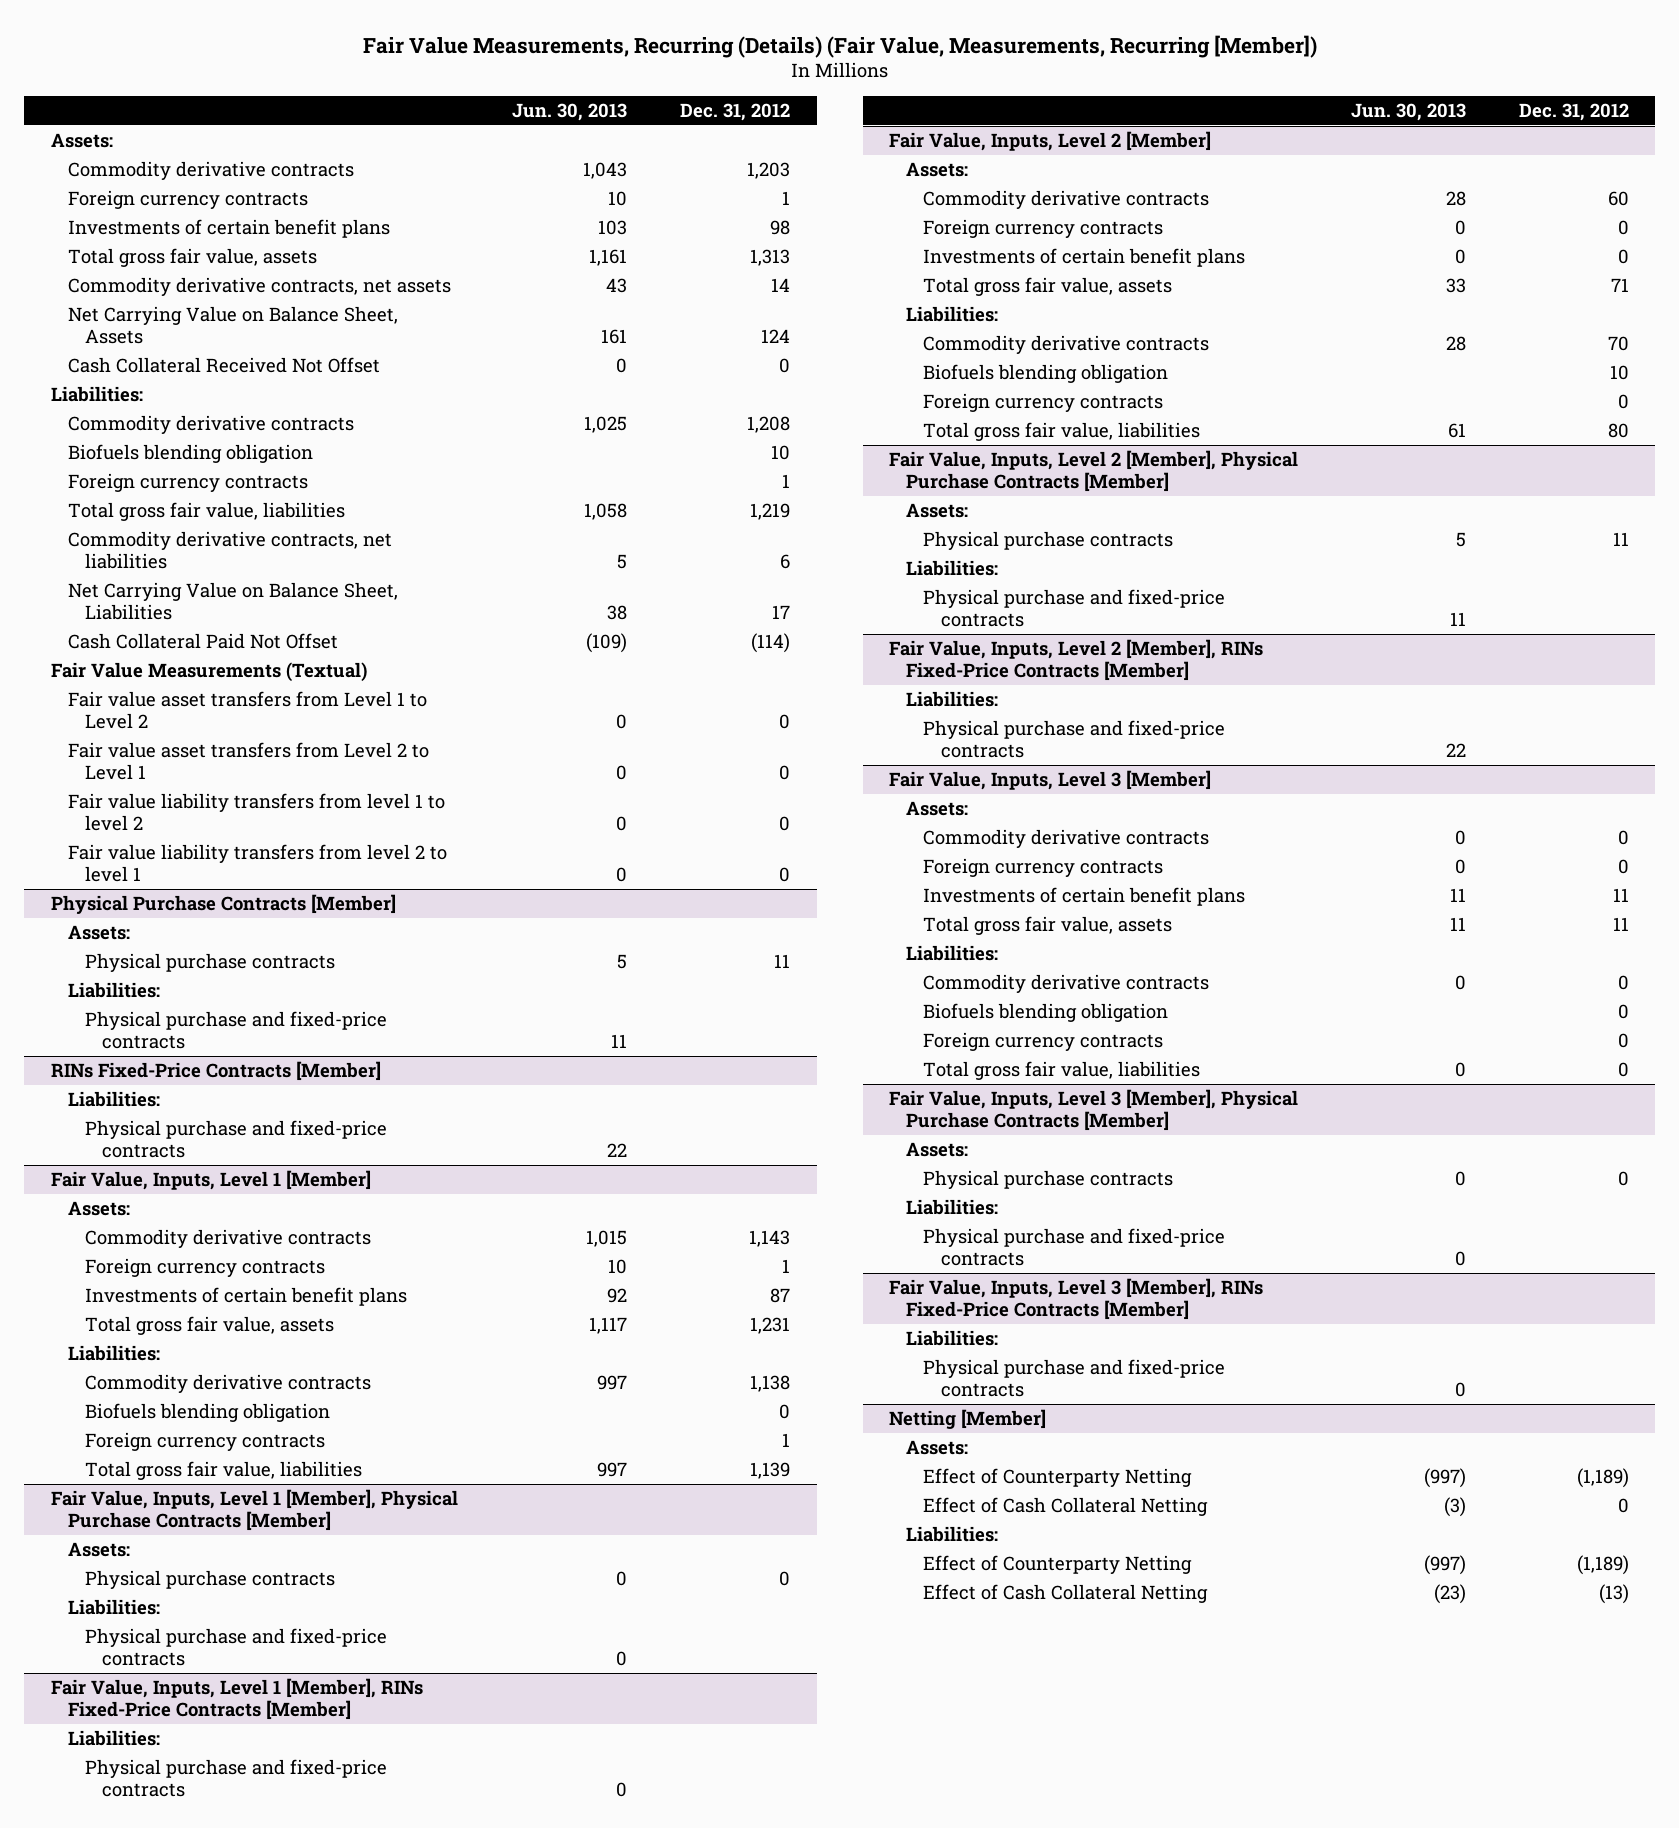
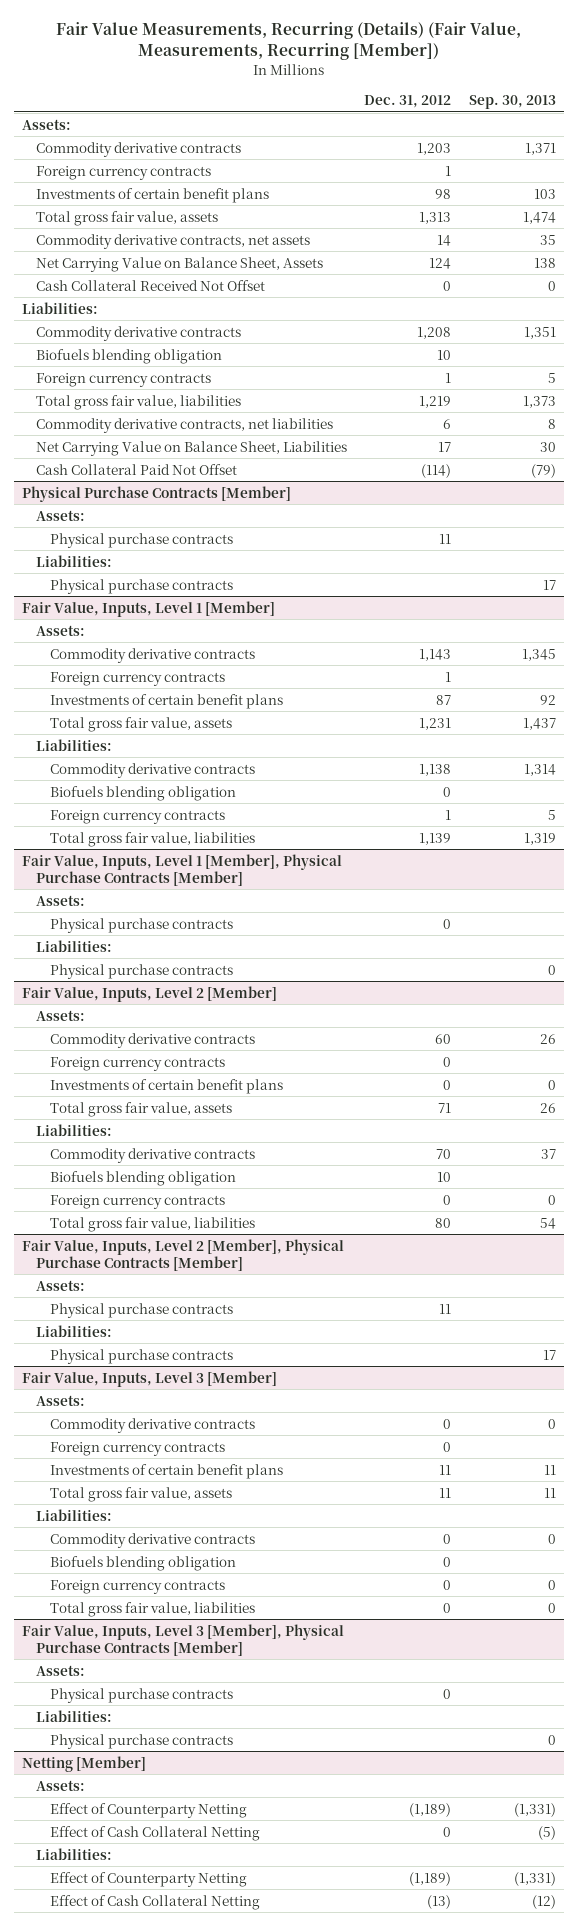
[512,102,628,121] Jun. 30, 2013 -> none
none -> [468,95,556,110] Sep. 30, 2013
[50,662,367,683] Fair Value Measurements (Textual) -> none
[67,691,427,729] Fair value asset transfers from Level 1 to Level 2 -> none
[67,742,429,780] Fair value asset transfers from Level 2 to Level 1 -> none
[67,793,445,831] Fair value liability transfers from level 1 to level 2 -> none
[67,844,447,882] Fair value liability transfers from level 2 to level 1 -> none
[50,1061,381,1082] RINs Fixed-Price Contracts [Member] -> none
[67,1091,160,1108] Liabilities: -> none
[85,1120,388,1158] Physical purchase and fixed-price contracts -> none
[85,1011,388,1049] Physical purchase and fixed-price contracts -> [49,578,233,594] Physical purchase contracts
[50,1678,423,1720] Fair Value, Inputs, Level 1 [Member], RINs Fixed-Price Contracts [Member] -> none
[67,1730,160,1747] Liabilities: -> none
[85,1759,388,1797] Physical purchase and fixed-price contracts -> none
[85,1628,388,1666] Physical purchase and fixed-price contracts -> [49,963,233,979] Physical purchase contracts
[888,639,1263,681] Fair Value, Inputs, Level 2 [Member], RINs Fixed-Price Contracts [Member] -> none
[906,691,999,708] Liabilities: -> none
[923,720,1226,758] Physical purchase and fixed-price contracts -> none
[923,589,1226,627] Physical purchase and fixed-price contracts -> [49,1348,233,1364] Physical purchase contracts
[888,1278,1263,1320] Fair Value, Inputs, Level 3 [Member], RINs Fixed-Price Contracts [Member] -> none
[906,1330,999,1347] Liabilities: -> none
[923,1359,1226,1397] Physical purchase and fixed-price contracts -> none
[923,1228,1226,1266] Physical purchase and fixed-price contracts -> [49,1733,233,1749] Physical purchase contracts

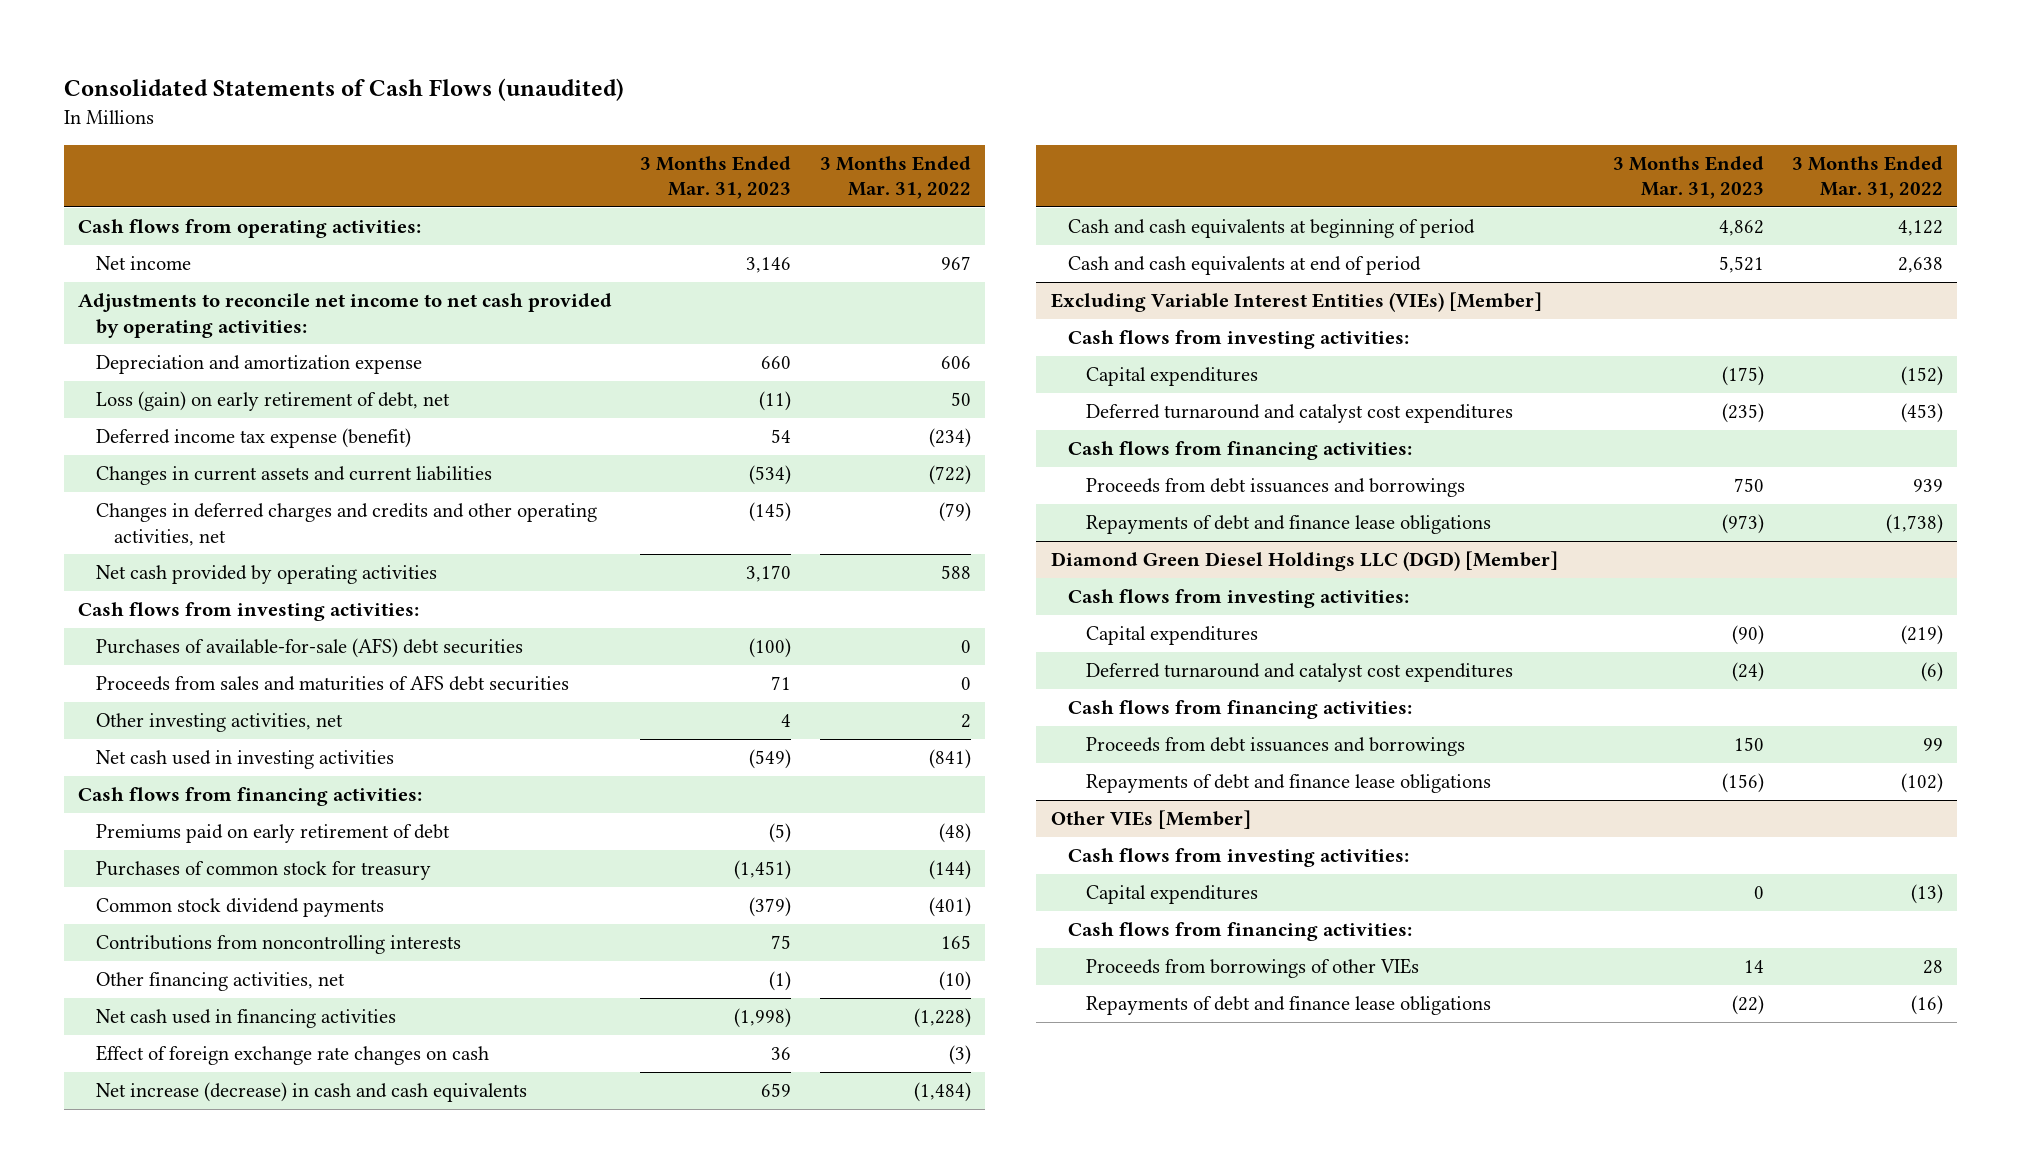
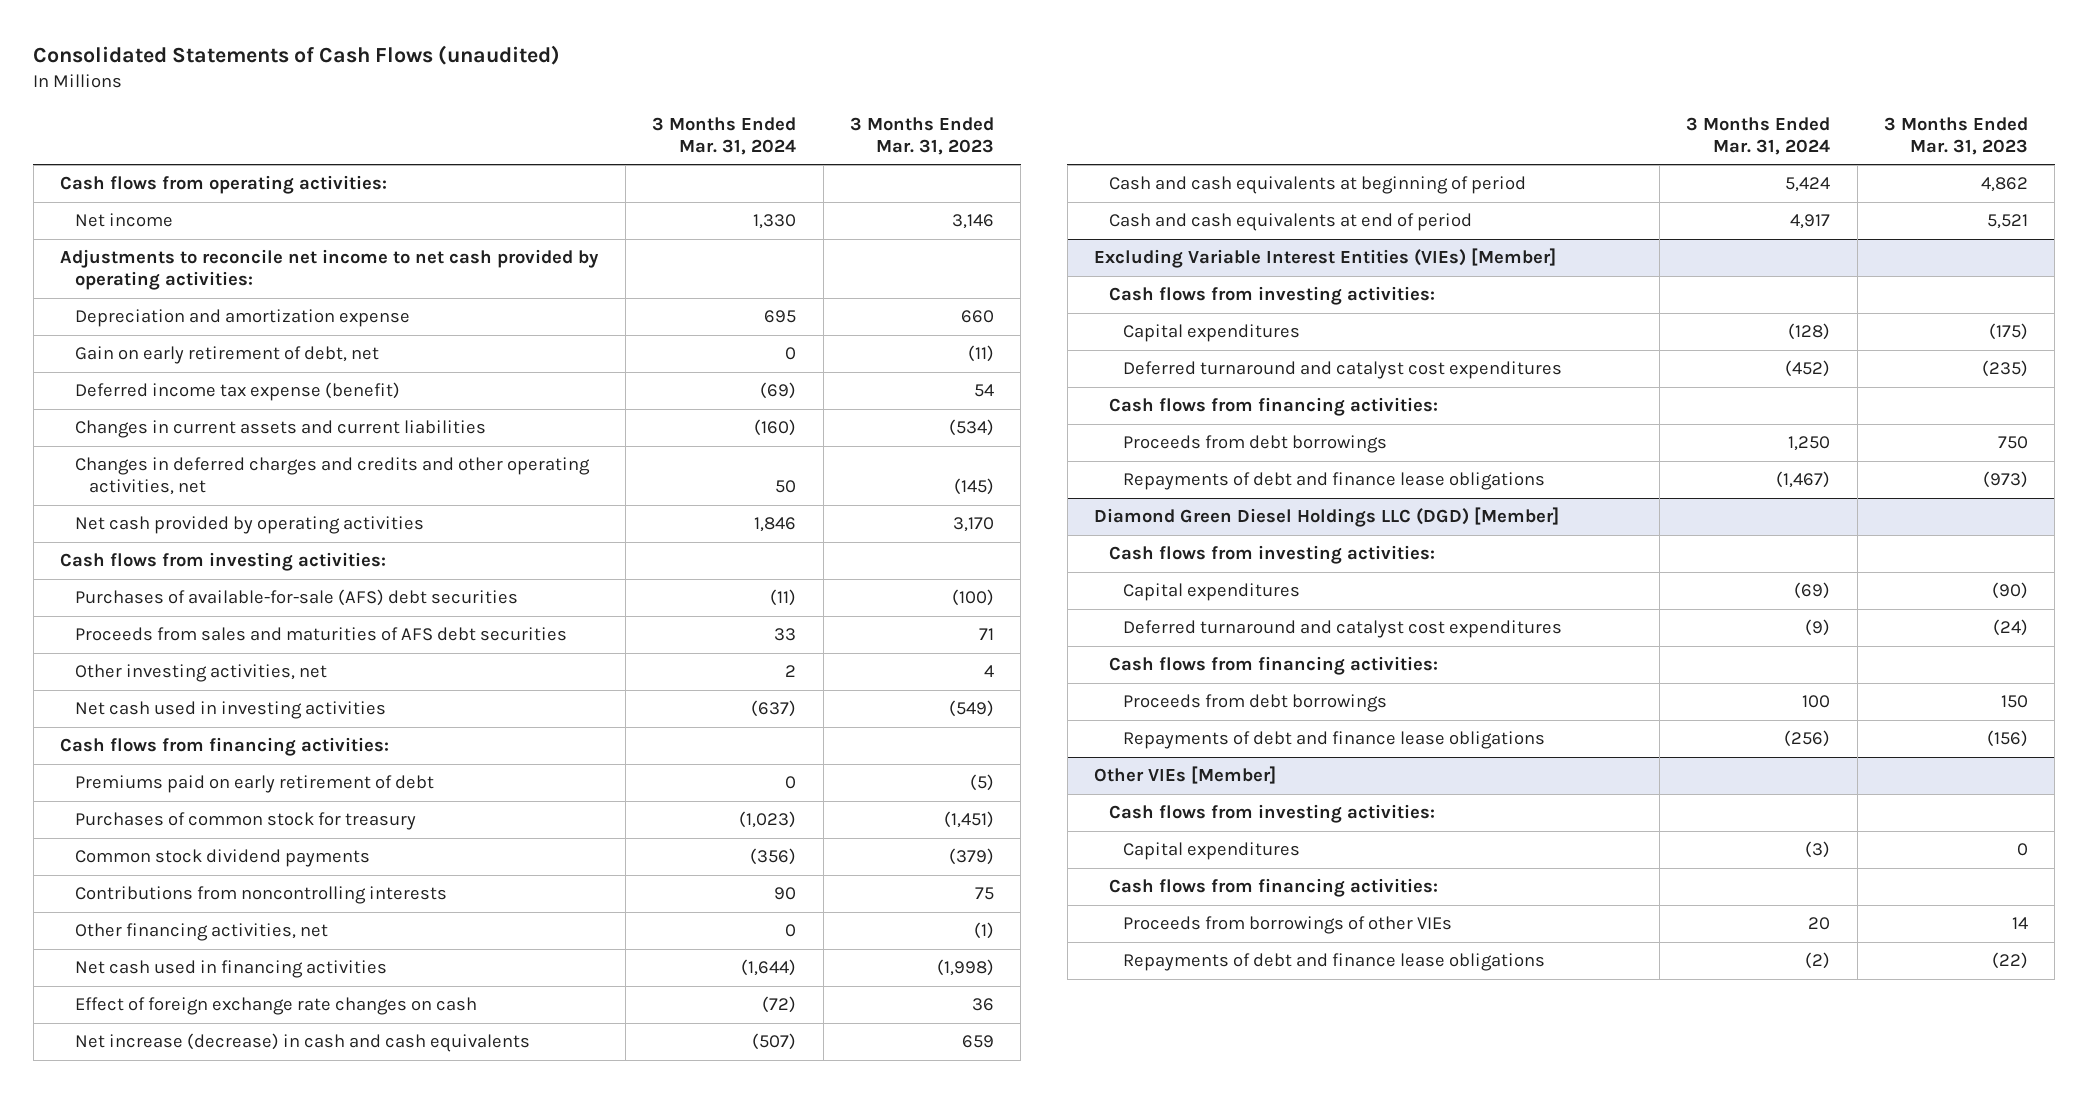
[819,155,971,200] 3 Months Ended Mar. 31, 2022 -> none
none -> [652,116,797,155] 3 Months Ended Mar. 31, 2024
[96,390,451,411] Loss (gain) on early retirement of debt, net -> [74,346,379,365] Gain on early retirement of debt, net
[1086,477,1466,497] Proceeds from debt issuances and borrowings -> [1122,435,1387,454] Proceeds from debt borrowings
[1086,736,1466,756] Proceeds from debt issuances and borrowings -> [1122,694,1387,713] Proceeds from debt borrowings

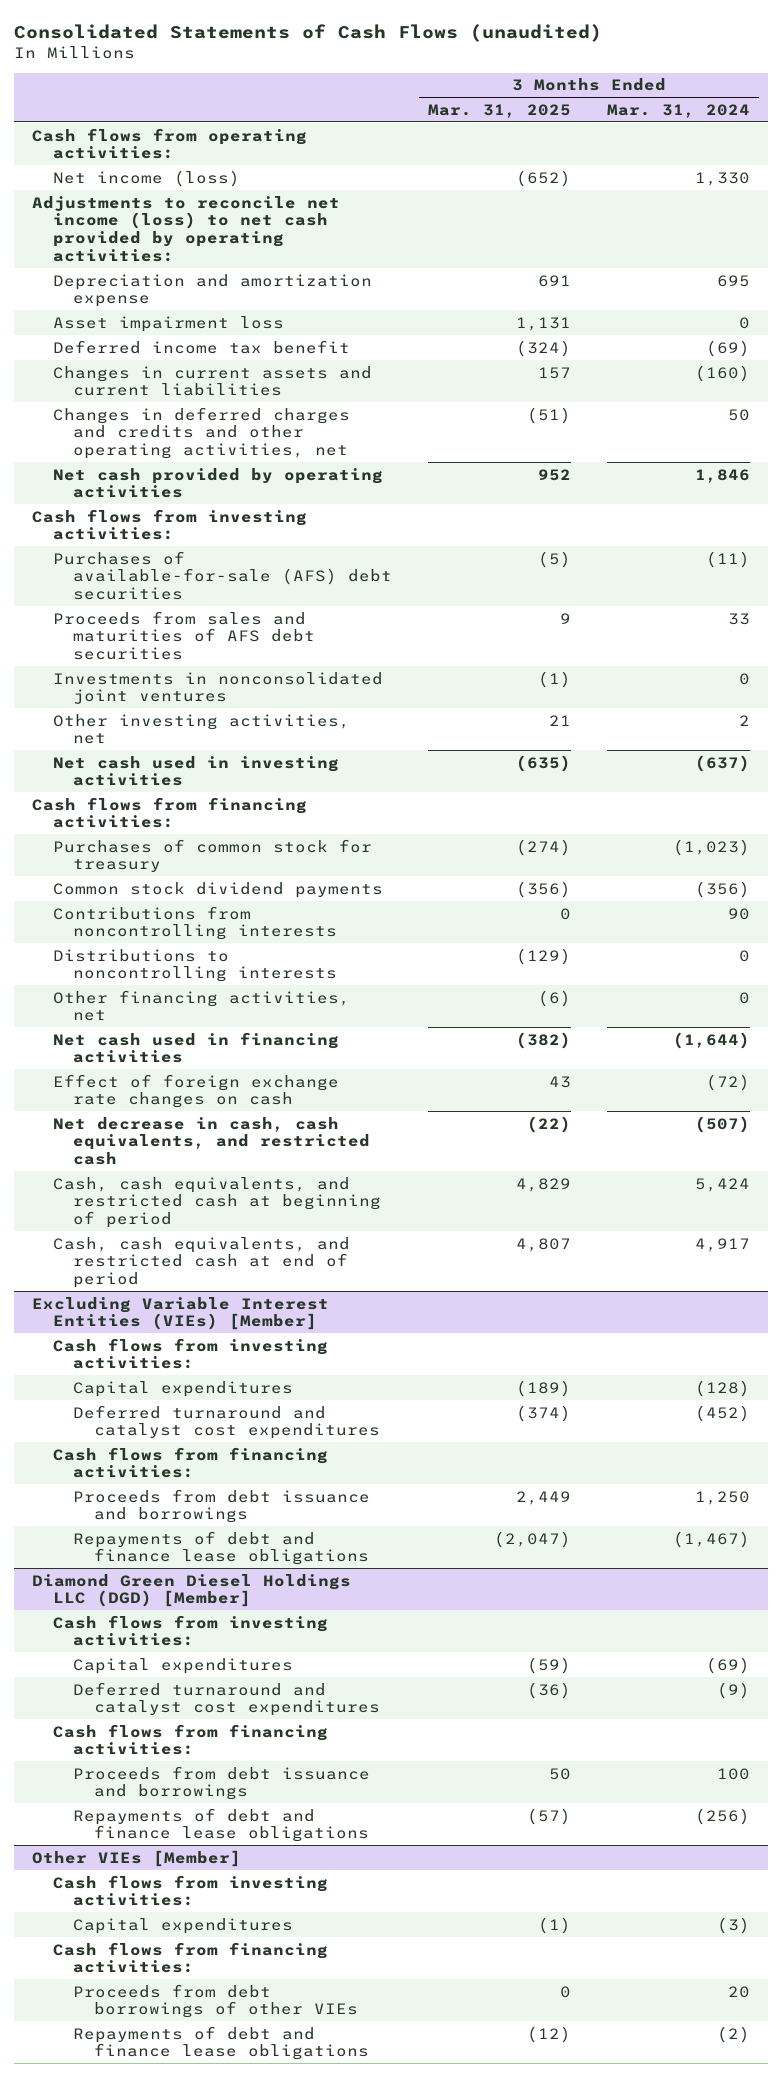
[850,116,995,155] 3 Months Ended Mar. 31, 2023 -> none
none -> [428,103,572,118] Mar. 31, 2025
[74,213,173,228] Net income -> [52,169,240,187] Net income (loss)
[60,249,600,291] Adjustments to reconcile net income to net cash provided by operating activities: -> [32,195,341,262] Adjustments to reconcile net income (loss) to net cash provided by operating activities:
[74,346,379,365] Gain on early retirement of debt, net -> none
none -> [52,315,284,332] Asset impairment loss
[74,382,400,402] Deferred income tax expense (benefit) -> [52,339,350,354] Deferred income tax benefit
none -> [52,671,383,705] Investments in nonconsolidated joint ventures
[74,775,434,794] Premiums paid on early retirement of debt -> none
none -> [52,948,338,983] Distributions to noncontrolling interests
[74,1033,530,1053] Net increase (decrease) in cash and cash equivalents -> [52,1116,371,1165] Net decrease in cash, cash equivalents, and restricted cash
[1108,176,1526,195] Cash and cash equivalents at beginning of period -> [52,1176,382,1228] Cash, cash equivalents, and restricted cash at beginning of period
[1108,213,1472,232] Cash and cash equivalents at end of period -> [52,1236,350,1288] Cash, cash equivalents, and restricted cash at end of period
[1122,435,1387,454] Proceeds from debt borrowings -> [73,1488,371,1524] Proceeds from debt issuance and borrowings
[1122,694,1387,713] Proceeds from debt borrowings -> [73,1765,371,1801] Proceeds from debt issuance and borrowings
[1122,916,1452,935] Proceeds from borrowings of other VIEs -> [73,1983,358,2019] Proceeds from debt borrowings of other VIEs

